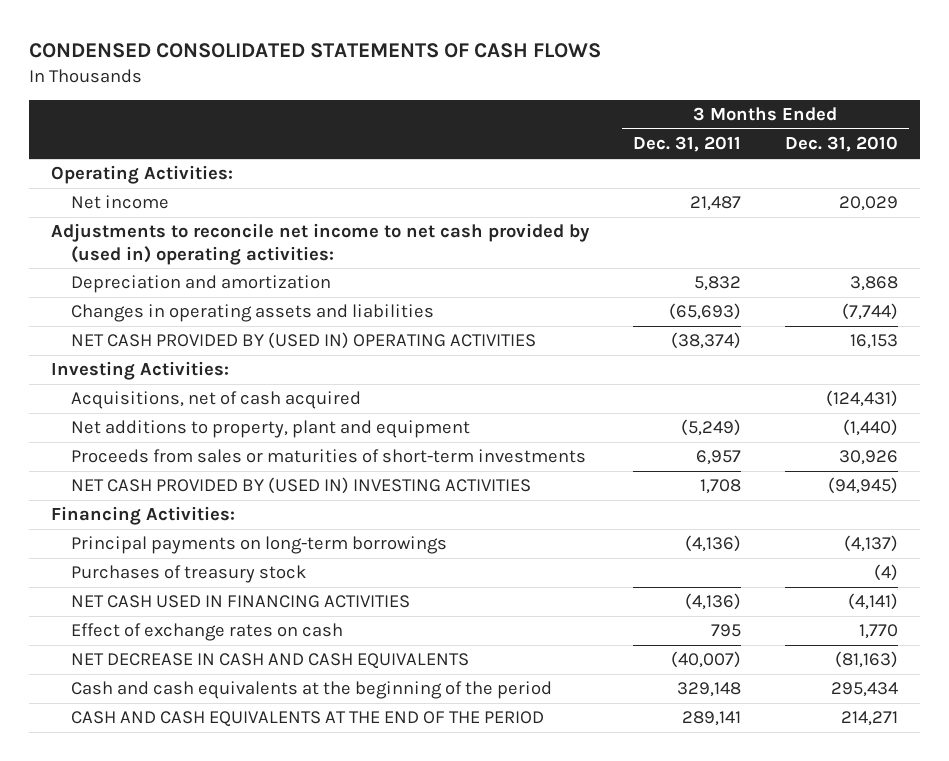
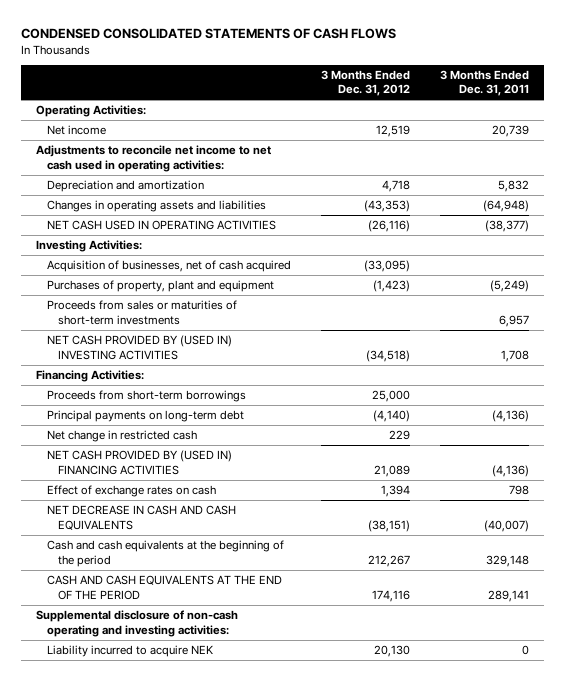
[784,136,898,153] Dec. 31, 2010 -> none
none -> [320,69,410,97] 3 Months Ended Dec. 31, 2012
[689,196,741,212] 21,487 -> [491,124,529,137] 20,739
[50,223,590,265] Adjustments to reconcile net income to net cash provided by (used in) operating activities: -> [35,144,271,172] Adjustments to reconcile net income to net cash used in operating activities:
[668,303,741,321] (65,693) -> [482,199,529,212] (64,948)
[70,332,536,350] NET CASH PROVIDED BY (USED IN) OPERATING ACTIVITIES -> [46,219,276,230] NET CASH USED IN OPERATING ACTIVITIES
[670,332,741,350] (38,374) -> [484,219,529,232] (38,377)
[70,391,361,410] Acquisitions, net of cash acquired -> [46,259,291,272] Acquisition of businesses, net of cash acquired
[70,420,470,439] Net additions to property, plant and equipment -> [46,279,274,292] Purchases of property, plant and equipment
[70,565,306,584] Purchases of treasury stock -> none
none -> [46,389,246,402] Proceeds from short-term borrowings
[70,536,447,555] Principal payments on long-term borrowings -> [46,409,244,422] Principal payments on long-term debt
none -> [46,429,197,442] Net change in restricted cash
[70,595,410,609] NET CASH USED IN FINANCING ACTIVITIES -> [46,449,232,475] NET CASH PROVIDED BY (USED IN) FINANCING ACTIVITIES
[710,624,741,638] 795 -> [508,484,529,495] 798
none -> [35,609,238,637] Supplemental disclosure of non-cash operating and investing activities:
none -> [46,644,213,657] Liability incurred to acquire NEK

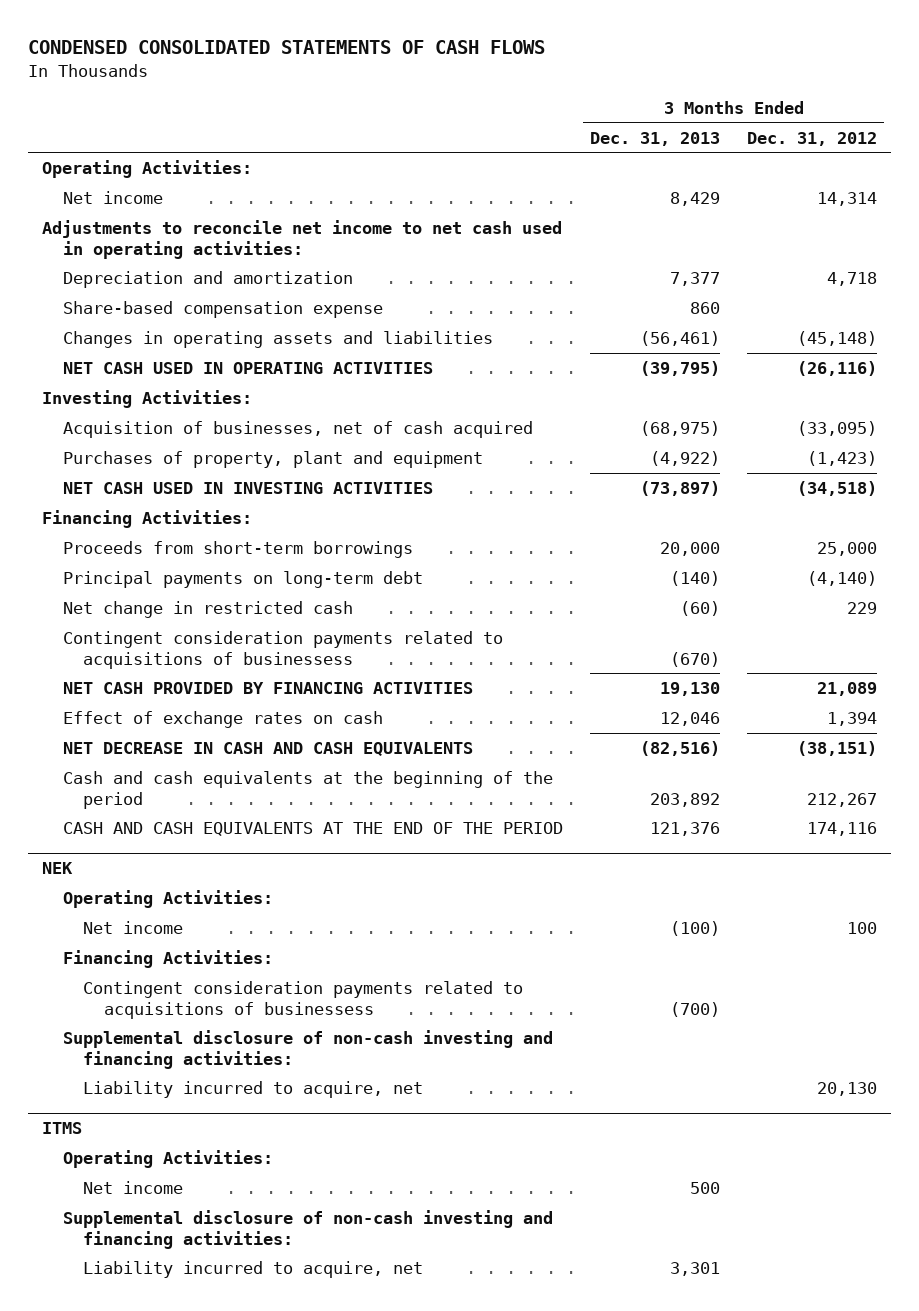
[439,69,529,97] 3 Months Ended Dec. 31, 2011 -> none
none -> [589,131,720,146] Dec. 31, 2013
[375,124,410,137] 12,519 -> [817,191,878,206] 14,314
none -> [62,300,383,318] Share-based compensation expense
[363,199,410,212] (43,353) -> [797,330,878,346] (45,148)
[46,299,237,325] Proceeds from sales or maturities of short-term investments -> none
[46,334,232,360] NET CASH PROVIDED BY (USED IN) INVESTING ACTIVITIES -> [62,481,433,494] NET CASH USED IN INVESTING ACTIVITIES
none -> [62,630,503,669] Contingent consideration payments related to acquisitions of businessess
[46,449,232,475] NET CASH PROVIDED BY (USED IN) FINANCING ACTIVITIES -> [62,681,473,694] NET CASH PROVIDED BY FINANCING ACTIVITIES
none -> [42,862,74,875] NEK
none -> [62,889,273,908] Operating Activities:
none -> [83,920,184,934] Net income
none -> [62,949,273,968] Financing Activities:
none -> [83,980,524,1019] Contingent consideration payments related to acquisitions of businessess
[35,609,238,637] Supplemental disclosure of non-cash operating and investing activities: -> [62,1029,553,1069] Supplemental disclosure of non-cash investing and financing activities:
[46,644,213,657] Liability incurred to acquire NEK -> [83,1080,424,1098] Liability incurred to acquire, net
none -> [42,1122,83,1135] ITMS
none -> [62,1149,273,1168] Operating Activities:
none -> [83,1180,184,1194] Net income
none -> [62,1209,553,1249] Supplemental disclosure of non-cash investing and financing activities:
none -> [83,1260,424,1278] Liability incurred to acquire, net

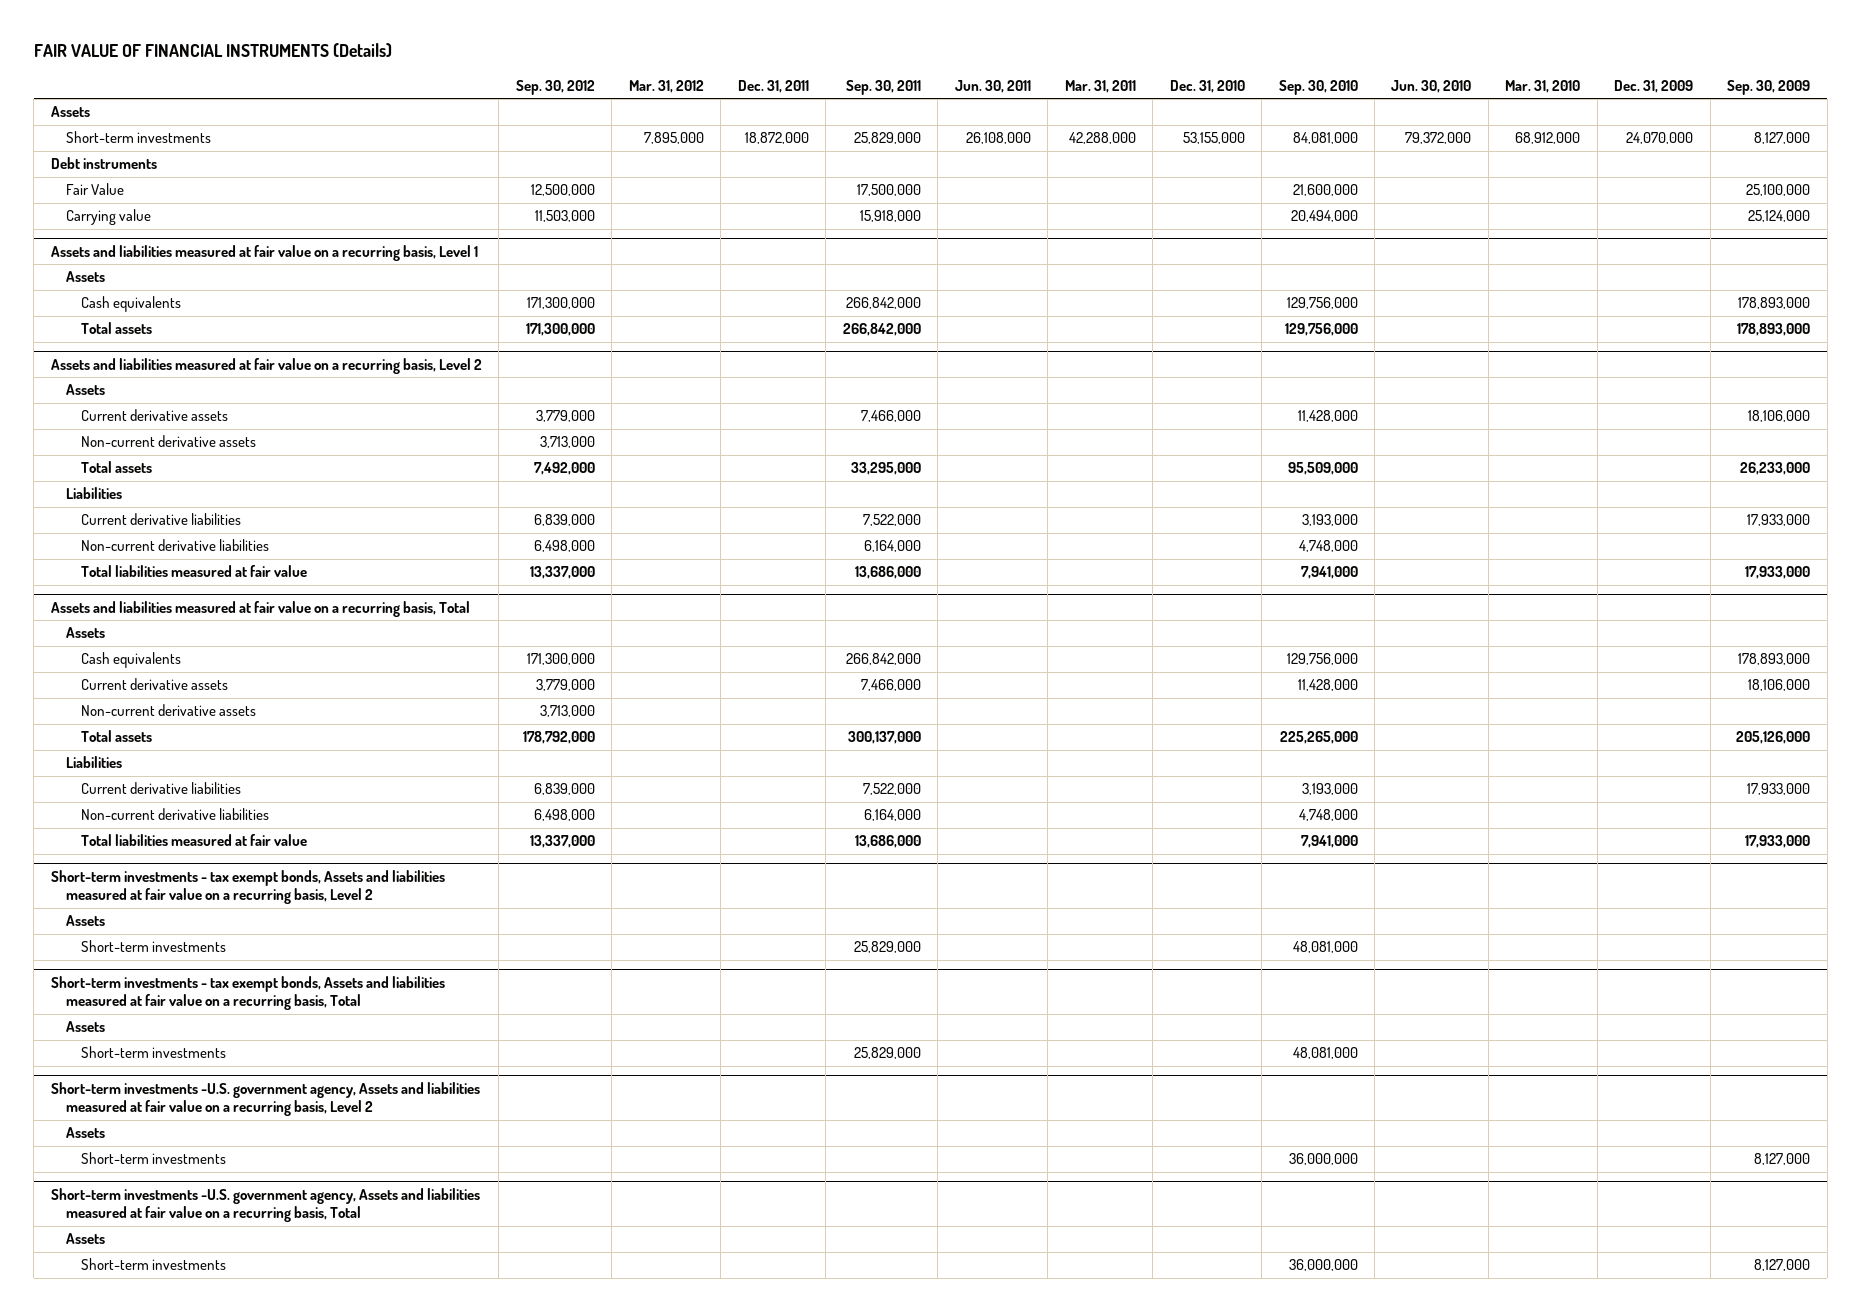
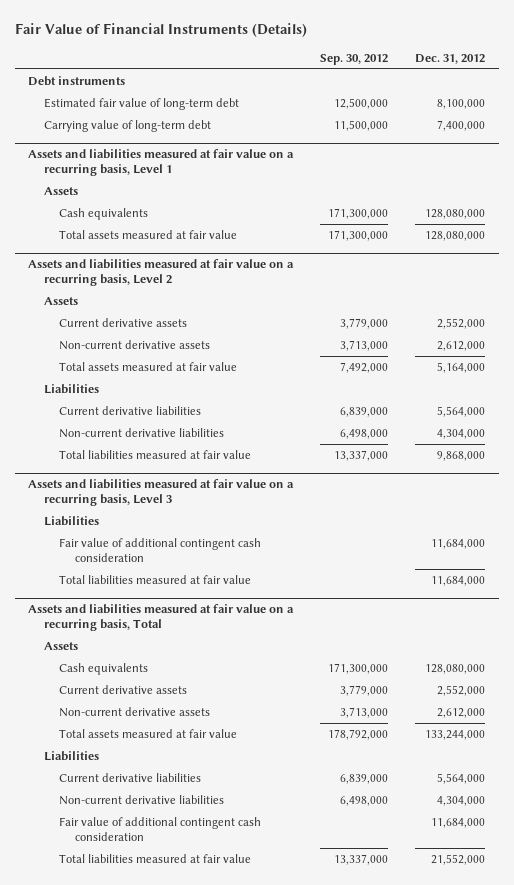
[33,43,392,58] FAIR VALUE OF FINANCIAL INSTRUMENTS (Details) -> [14,23,307,38] Fair Value of Financial Instruments (Details)
[628,79,704,93] Mar. 31, 2012 -> none
[737,79,809,93] Dec. 31, 2011 -> none
[845,79,921,95] Sep. 30, 2011 -> none
[954,79,1031,93] Jun. 30, 2011 -> none
[1064,79,1136,93] Mar. 31, 2011 -> none
[1169,79,1245,93] Dec. 31, 2010 -> none
[1278,79,1358,95] Sep. 30, 2010 -> none
[1391,79,1472,93] Jun. 30, 2010 -> none
[1505,79,1581,93] Mar. 31, 2010 -> none
[1614,79,1694,93] Dec. 31, 2009 -> none
[1727,79,1811,95] Sep. 30, 2009 -> none
none -> [415,53,486,64] Dec. 31, 2012
[50,106,90,118] Assets -> none
[65,131,211,144] Short-term investments -> none
[65,183,124,196] Fair Value -> [43,97,239,110] Estimated fair value of long-term debt
[65,209,151,226] Carrying value -> [43,119,211,132] Carrying value of long-term debt
[534,210,595,223] 11,503,000 -> [334,119,389,131] 11,500,000
[80,322,152,335] Total assets -> [59,229,238,239] Total assets measured at fair value
[80,461,152,474] Total assets -> [59,361,238,371] Total assets measured at fair value
none -> [28,479,295,507] Assets and liabilities measured at fair value on a recurring basis, Level 3
none -> [43,515,99,526] Liabilities
none -> [59,537,262,562] Fair value of additional contingent cash consideration
none -> [59,574,252,584] Total liabilities measured at fair value
[80,730,152,743] Total assets -> [59,728,238,738] Total assets measured at fair value
none -> [59,816,262,841] Fair value of additional contingent cash consideration
[50,869,445,905] Short-term investments - tax exempt bonds, Assets and liabilities measured at fair value on a recurring basis, Level 2 -> none
[65,915,105,927] Assets -> none
[80,940,226,953] Short-term investments -> none
[50,975,445,1011] Short-term investments - tax exempt bonds, Assets and liabilities measured at fair value on a recurring basis, Total -> none
[65,1021,105,1033] Assets -> none
[80,1046,226,1059] Short-term investments -> none
[50,1081,480,1117] Short-term investments -U.S. government agency, Assets and liabilities measured at fair value on a recurring basis, Level 2 -> none
[65,1127,105,1139] Assets -> none
[80,1152,226,1165] Short-term investments -> none
[50,1187,480,1223] Short-term investments -U.S. government agency, Assets and liabilities measured at fair value on a recurring basis, Total -> none
[65,1233,105,1245] Assets -> none
[80,1258,226,1271] Short-term investments -> none

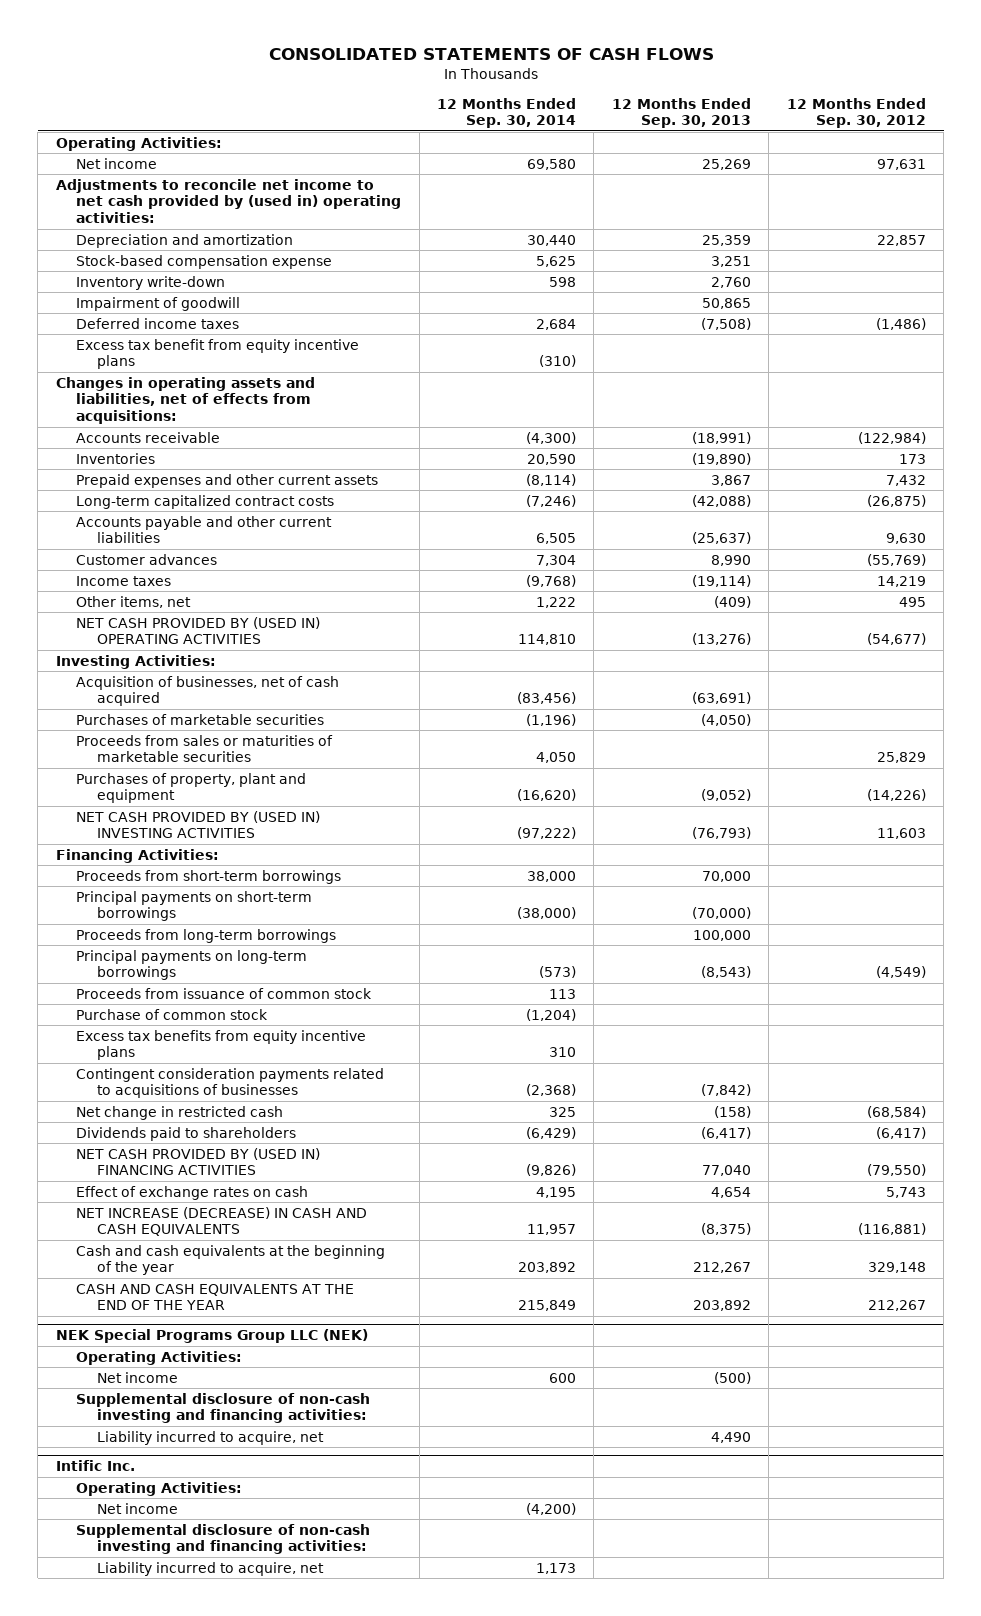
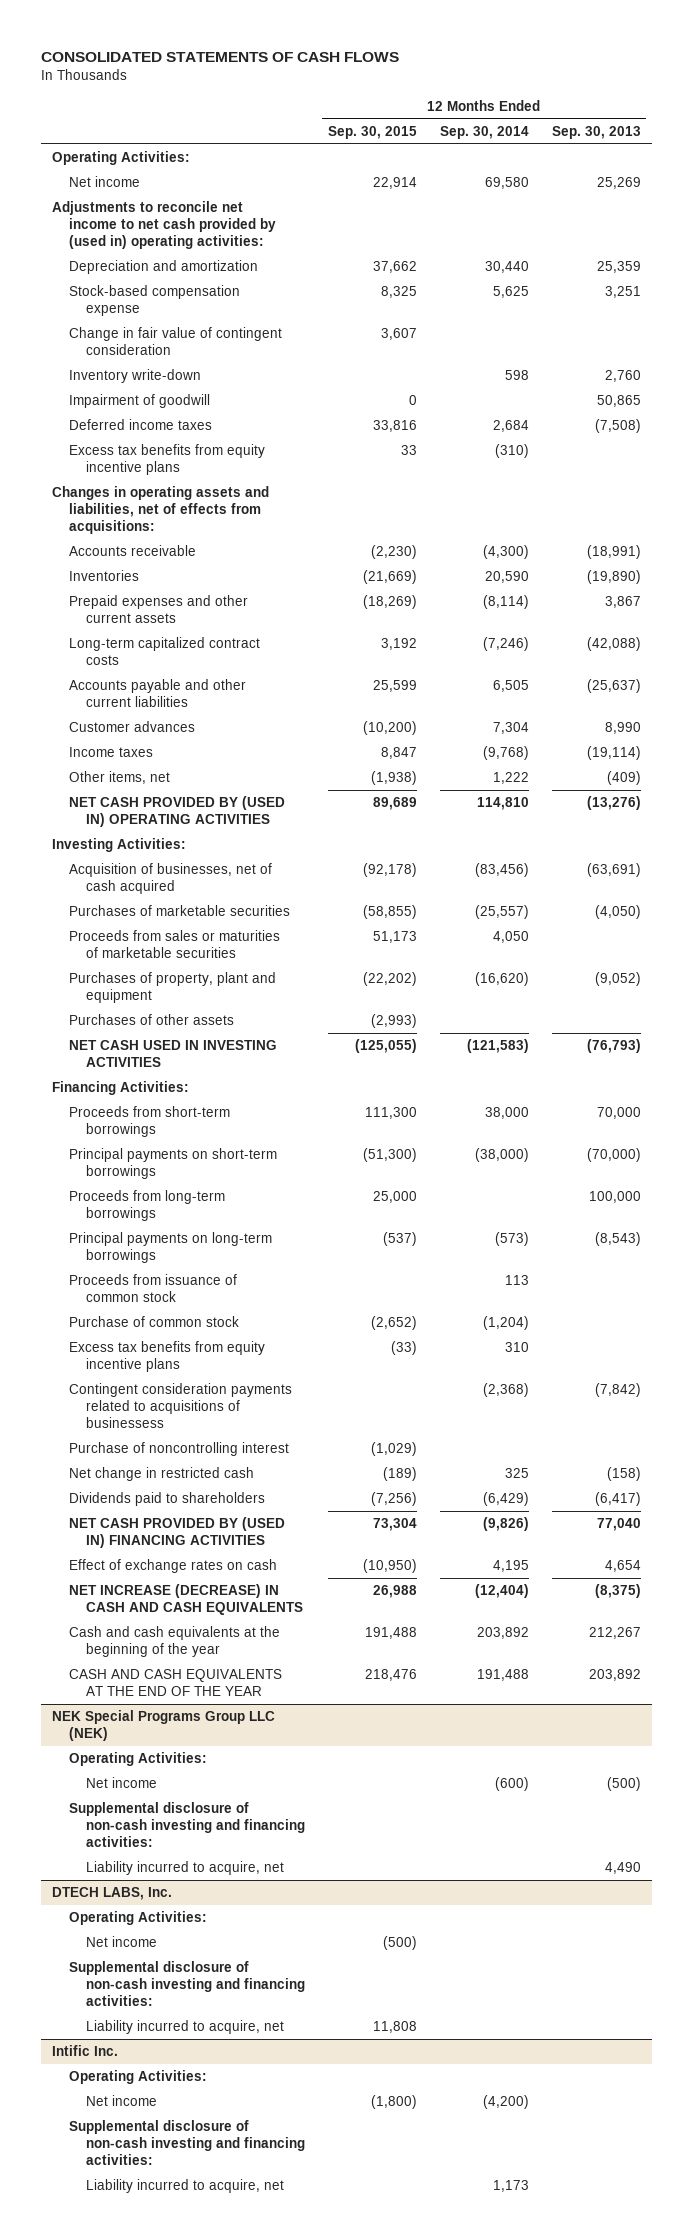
[786,97,926,129] 12 Months Ended Sep. 30, 2012 -> none
none -> [328,125,418,139] Sep. 30, 2015
none -> [69,327,283,355] Change in fair value of contingent consideration
[76,338,360,370] Excess tax benefit from equity incentive plans -> [69,444,266,475] Excess tax benefits from equity incentive plans
[526,713,577,726] (1,196) -> [474,905,529,920] (25,557)
none -> [69,1014,235,1026] Purchases of other assets
[76,810,321,839] NET CASH PROVIDED BY (USED IN) INVESTING ACTIVITIES -> [69,1040,278,1067] NET CASH USED IN INVESTING ACTIVITIES
[517,827,577,840] (97,222) -> [466,1039,529,1054] (121,583)
[76,1067,385,1099] Contingent consideration payments related to acquisitions of businesses -> [69,1383,293,1428] Contingent consideration payments related to acquisitions of businessess
none -> [69,1442,290,1457] Purchase of noncontrolling interest
[527,1224,577,1236] 11,957 -> [474,1584,529,1599] (12,404)
[518,1300,577,1312] 215,849 -> [476,1669,529,1682] 191,488
[549,1372,577,1383] 600 -> [494,1777,529,1792] (600)
none -> [51,1887,172,1901] DTECH LABS, Inc.
none -> [69,1911,208,1926] Operating Activities:
none -> [86,1936,158,1948] Net income
none -> [69,1961,306,2006] Supplemental disclosure of non-cash investing and financing activities:
none -> [86,2020,285,2035] Liability incurred to acquire, net

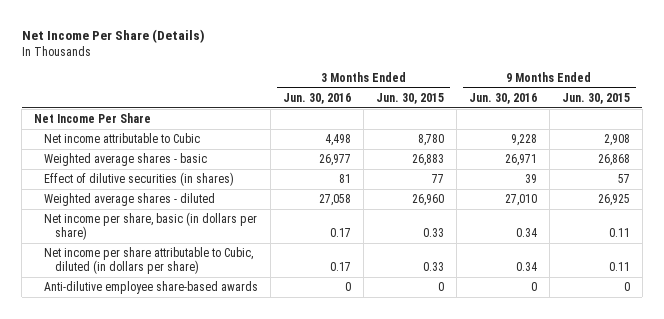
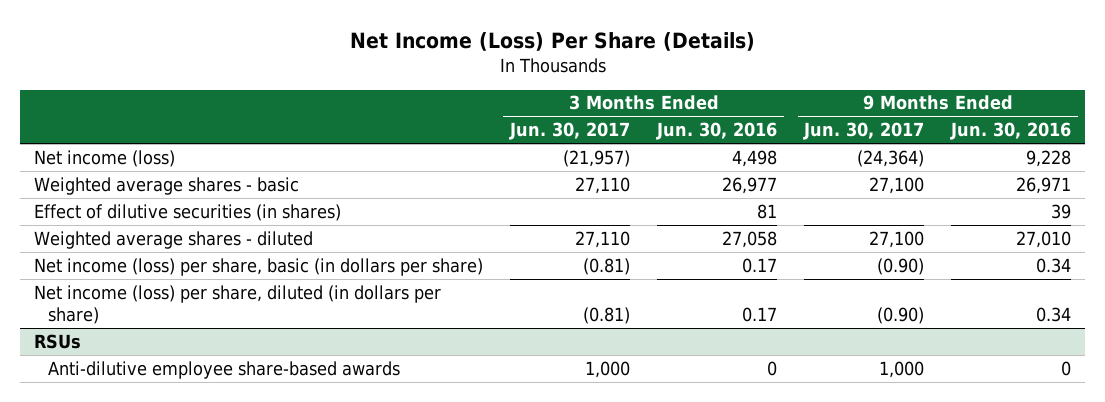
[21,29,205,44] Net Income Per Share (Details) -> [349,31,755,51] Net Income (Loss) Per Share (Details)
[375,92,444,104] Jun. 30, 2015 -> none
[561,92,630,104] Jun. 30, 2015 -> none
none -> [509,122,631,141] Jun. 30, 2017
none -> [803,122,925,141] Jun. 30, 2017
[34,113,152,124] Net Income Per Share -> none
[44,133,201,144] Net income attributable to Cubic -> [33,149,175,167] Net income (loss)
[44,212,258,241] Net income per share, basic (in dollars per share) -> [33,257,483,276] Net income (loss) per share, basic (in dollars per share)
[44,247,254,275] Net income per share attributable to Cubic, diluted (in dollars per share) -> [33,284,441,324] Net income (loss) per share, diluted (in dollars per share)
none -> [33,333,81,349] RSUs

